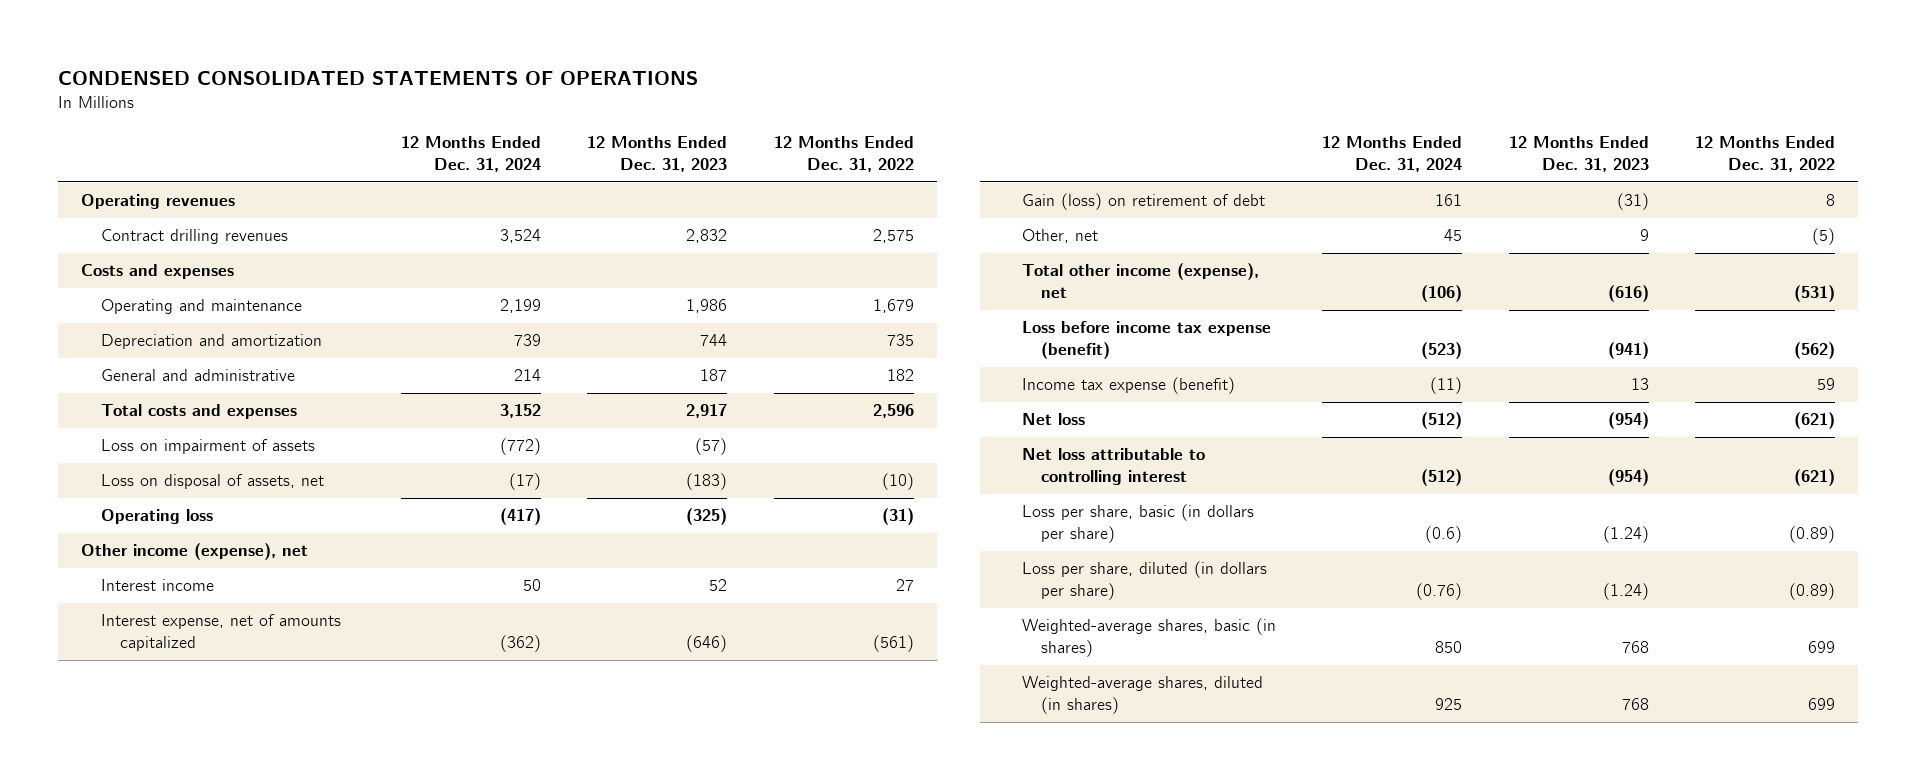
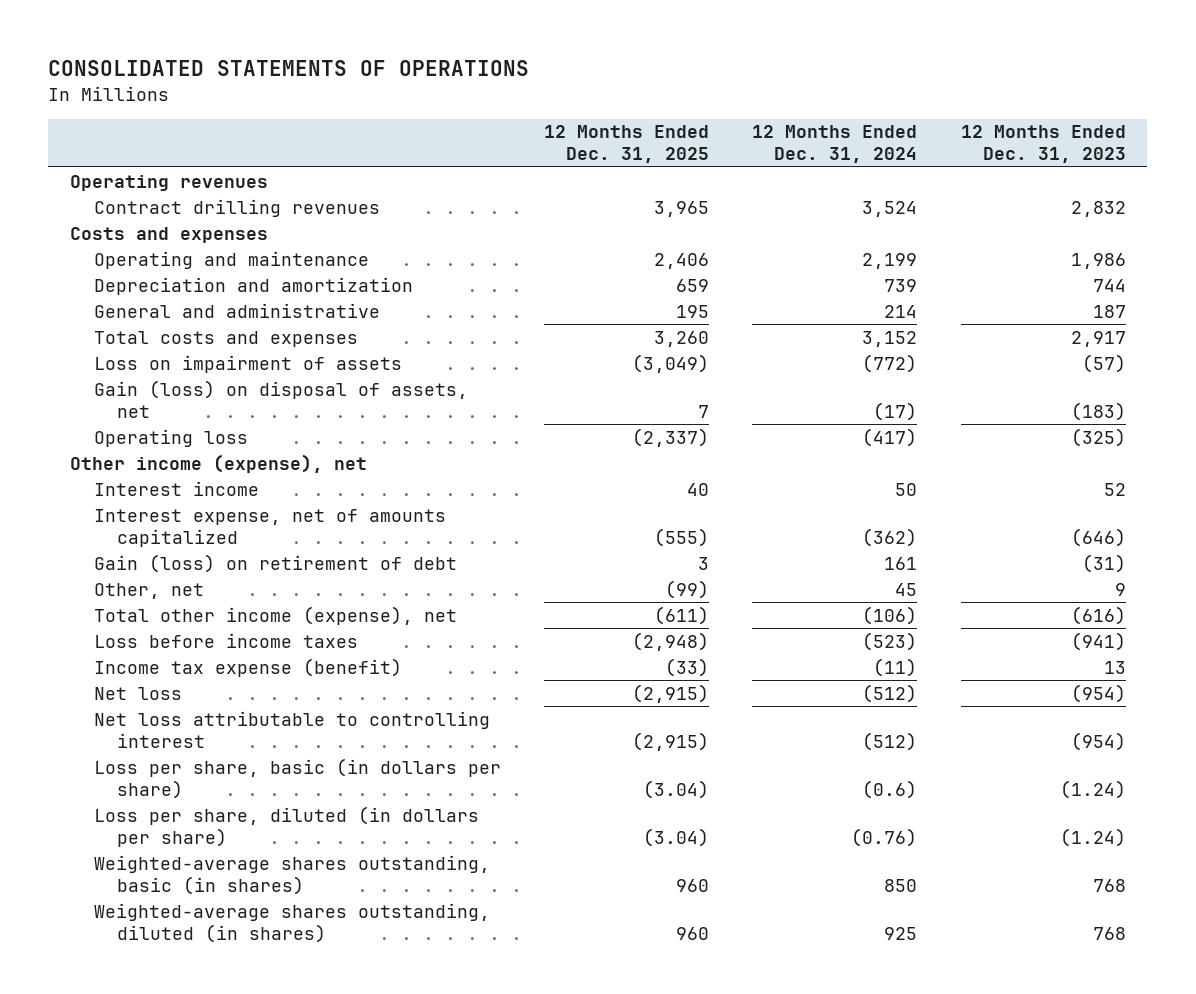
[58,70,699,85] CONDENSED CONSOLIDATED STATEMENTS OF OPERATIONS -> [48,60,530,77] CONSOLIDATED STATEMENTS OF OPERATIONS
[773,136,914,173] 12 Months Ended Dec. 31, 2022 -> none
none -> [543,125,709,164] 12 Months Ended Dec. 31, 2025
[100,474,324,490] Loss on disposal of assets, net -> [93,379,468,418] Gain (loss) on disposal of assets, net
[1022,321,1272,360] Loss before income tax expense (benefit) -> [93,632,358,648] Loss before income taxes
[1022,618,1277,658] Weighted-average shares, basic (in shares) -> [93,854,490,895] Weighted-average shares outstanding, basic (in shares)
[1022,676,1264,715] Weighted-average shares, diluted (in shares) -> [93,902,490,943] Weighted-average shares outstanding, diluted (in shares)

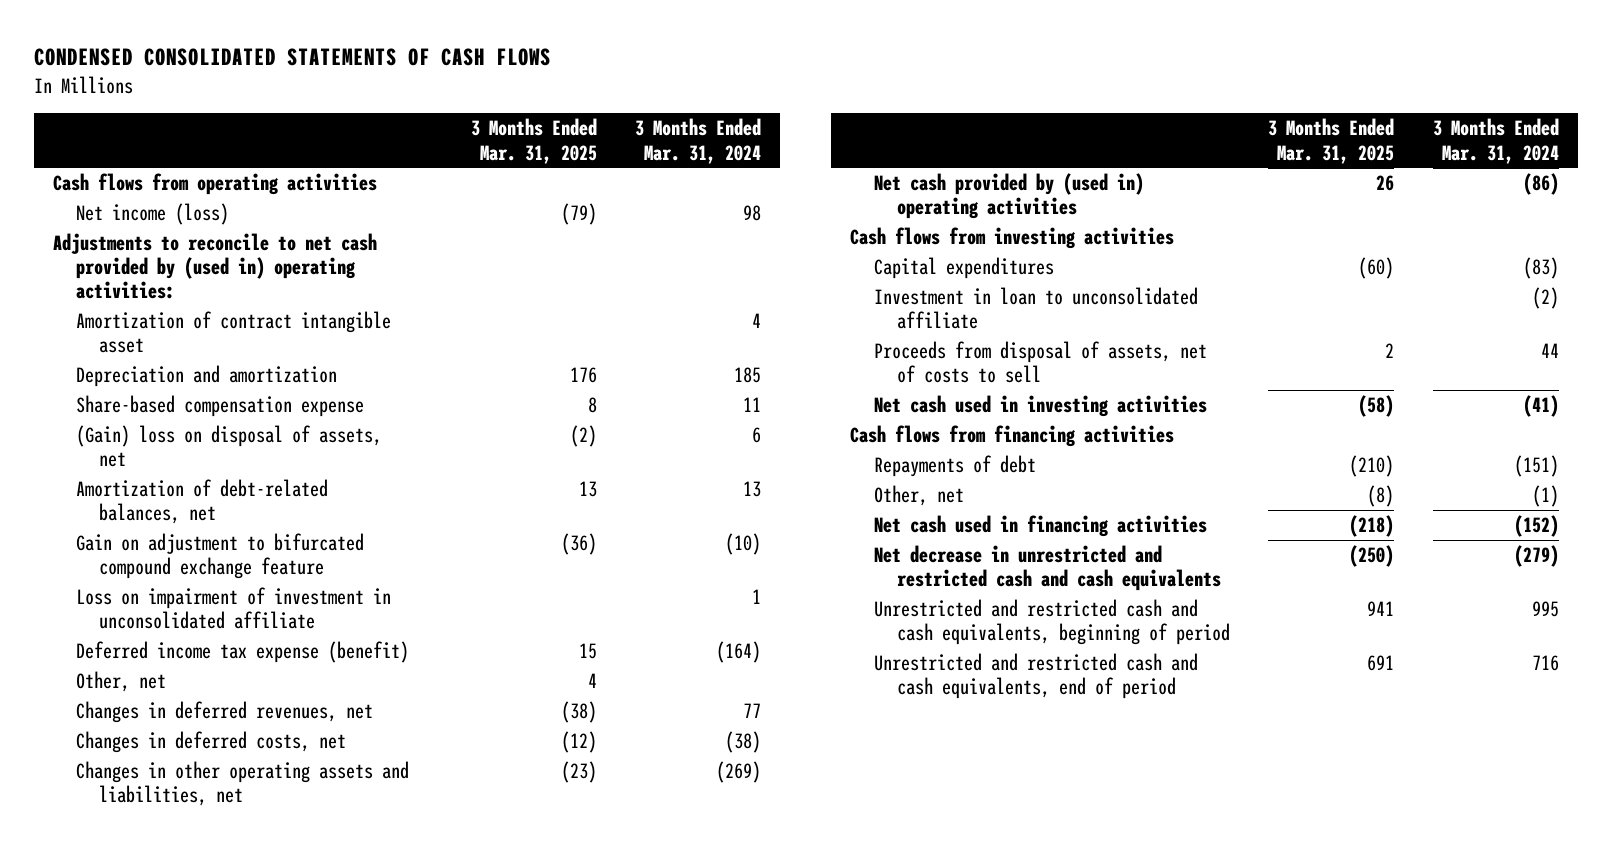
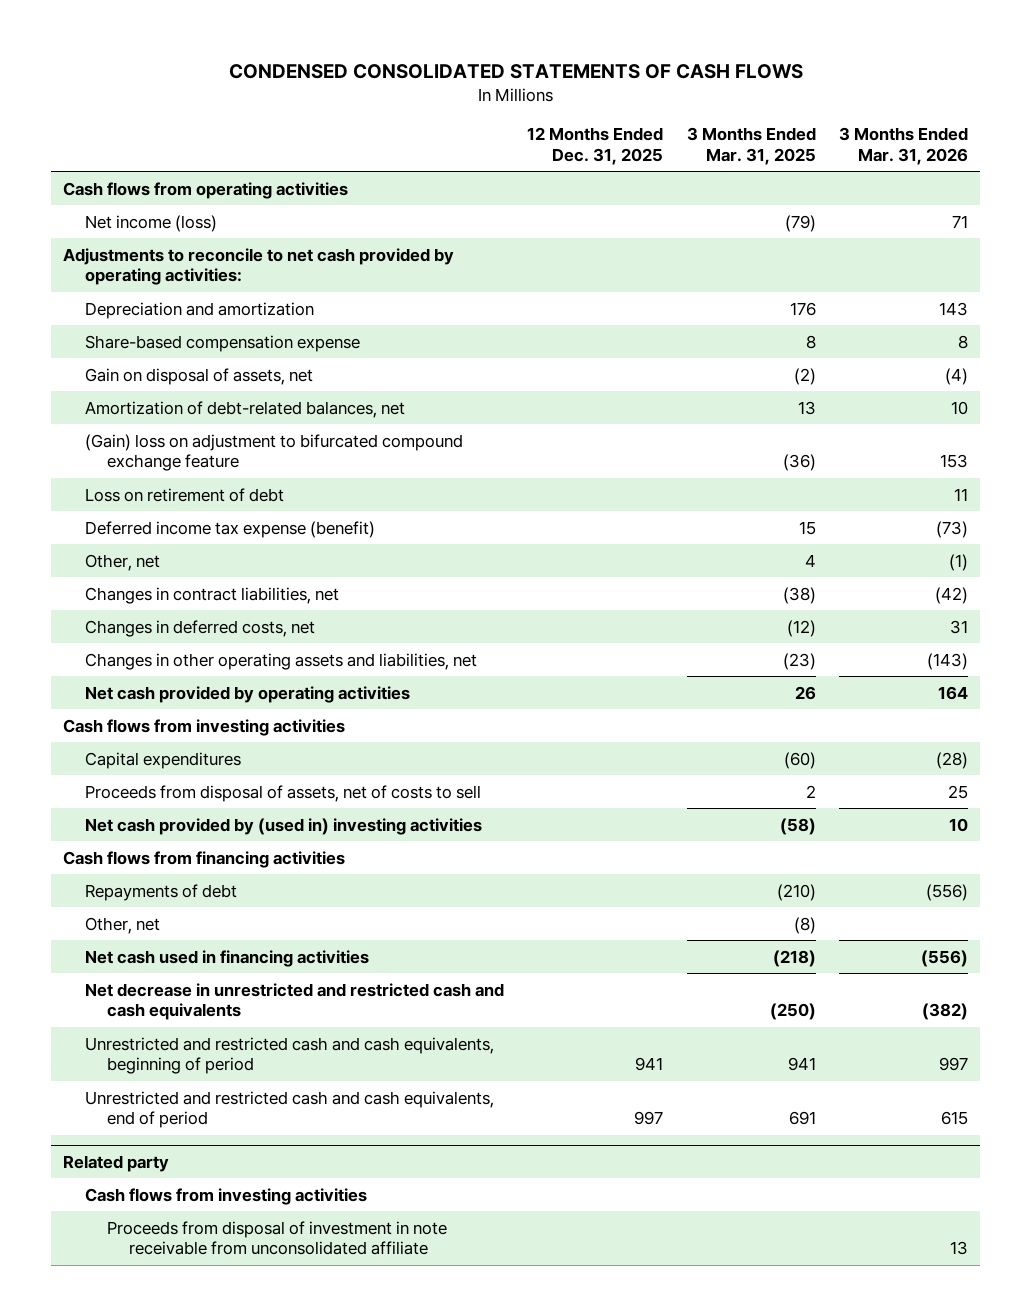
[634,118,761,164] 3 Months Ended Mar. 31, 2024 -> none
none -> [527,127,664,165] 12 Months Ended Dec. 31, 2025
none -> [839,127,969,165] 3 Months Ended Mar. 31, 2026
[76,311,392,354] Amortization of contract intangible asset -> none
[52,233,377,300] Adjustments to reconcile to net cash provided by (used in) operating activities: -> [62,247,454,286] Adjustments to reconcile to net cash provided by operating activities:
[76,425,383,468] (Gain) loss on disposal of assets, net -> [85,367,314,385] Gain on disposal of assets, net
[76,587,392,630] Loss on impairment of investment in unconsolidated affiliate -> none
[76,533,365,580] Gain on adjustment to bifurcated compound exchange feature -> [85,433,464,472] (Gain) loss on adjustment to bifurcated compound exchange feature
none -> [85,487,285,502] Loss on retirement of debt
[76,701,374,724] Changes in deferred revenues, net -> [85,586,340,604] Changes in contract liabilities, net
[873,173,1144,220] Net cash provided by (used in) operating activities -> [85,685,411,703] Net cash provided by operating activities
[873,287,1198,330] Investment in loan to unconsolidated affiliate -> none
[873,395,1207,418] Net cash used in investing activities -> [85,817,483,835] Net cash provided by (used in) investing activities
none -> [62,1154,169,1172] Related party
none -> [85,1187,368,1205] Cash flows from investing activities
none -> [107,1220,448,1256] Proceeds from disposal of investment in note receivable from unconsolidated affiliate

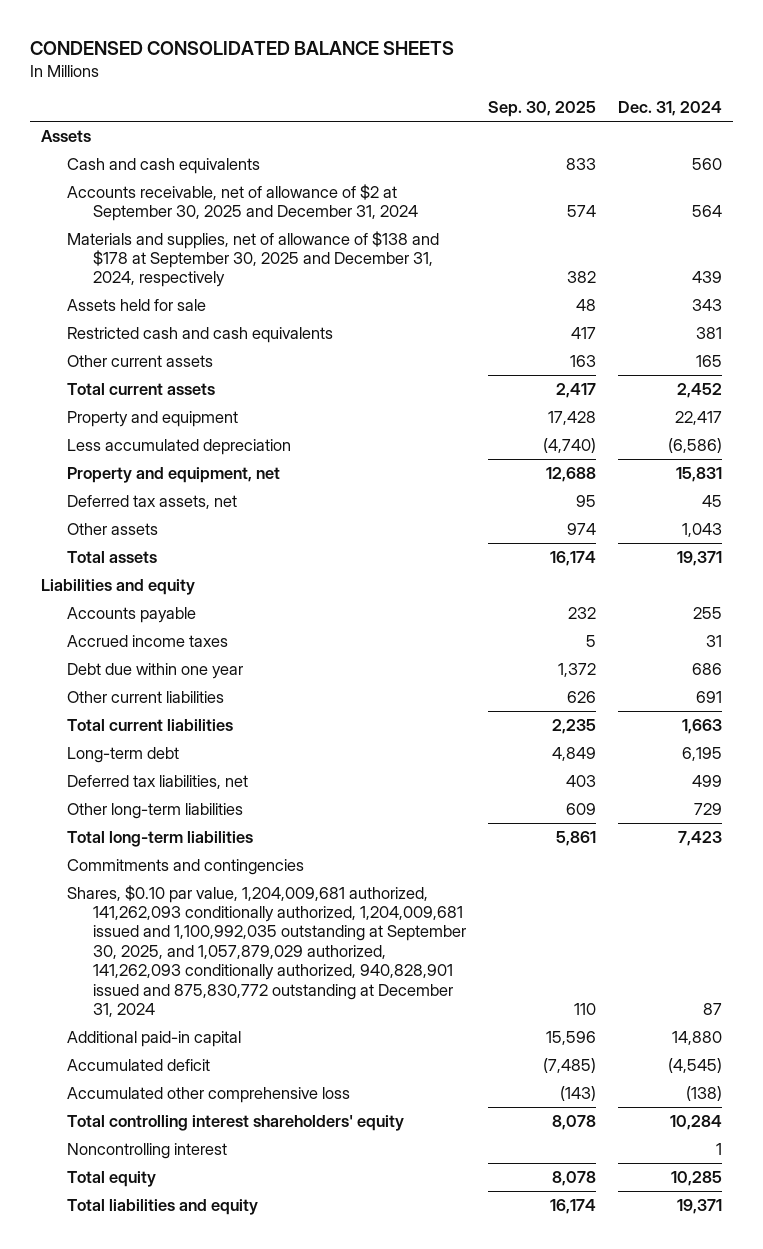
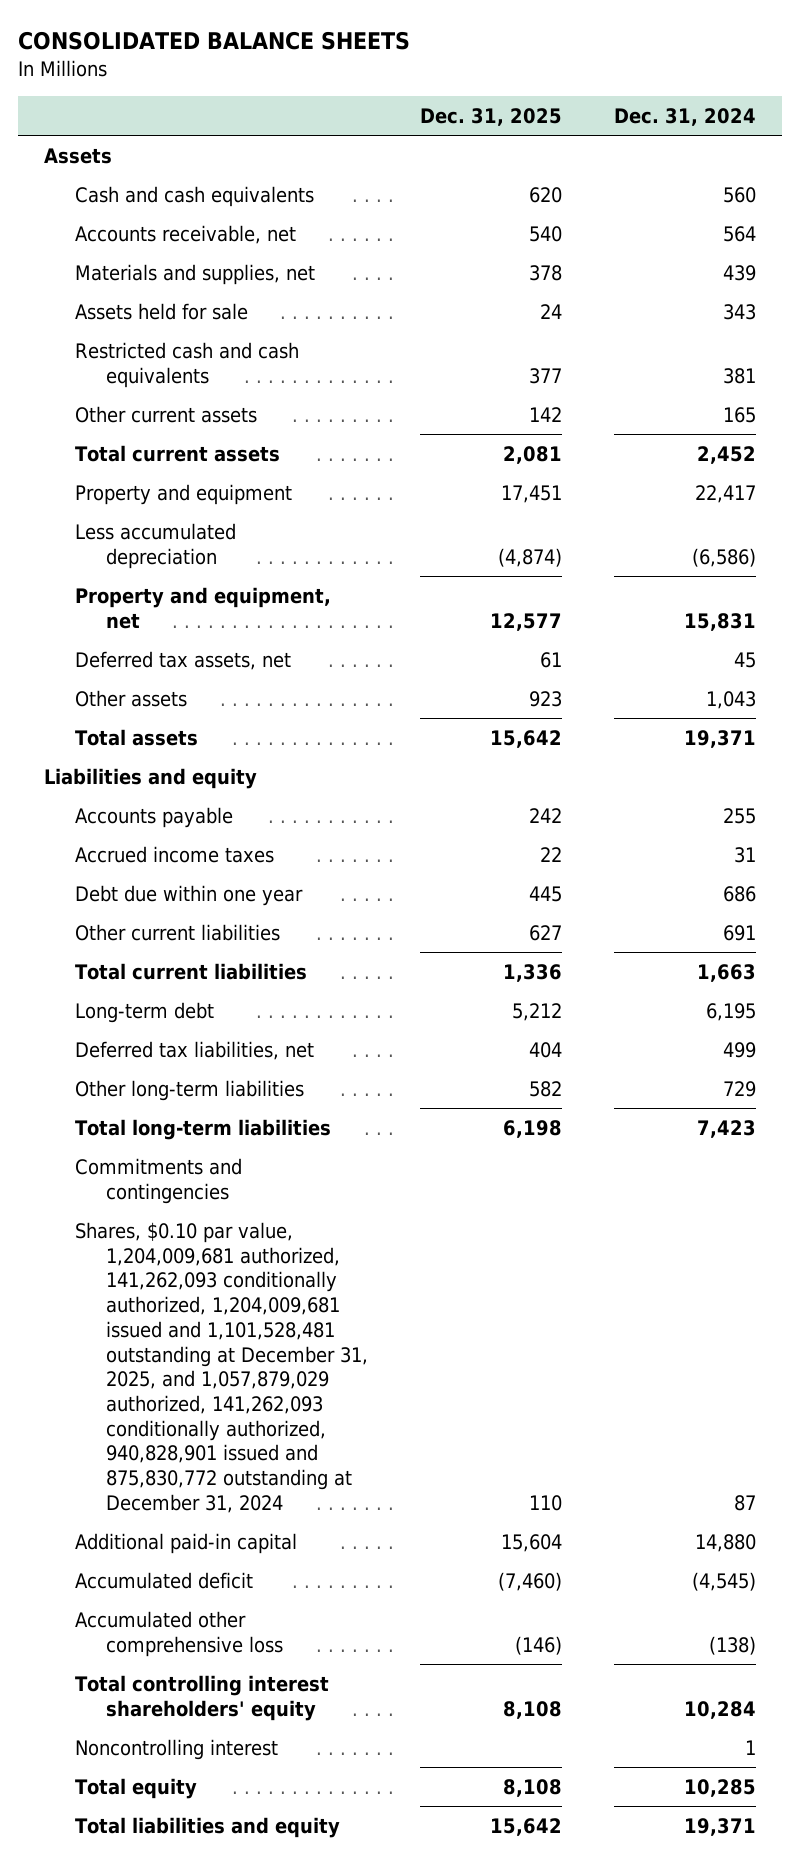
[30,41,455,56] CONDENSED CONSOLIDATED BALANCE SHEETS -> [17,30,410,50] CONSOLIDATED BALANCE SHEETS
[487,101,596,118] Sep. 30, 2025 -> none
none -> [420,108,563,127] Dec. 31, 2025
[67,183,419,222] Accounts receivable, net of allowance of $2 at September 30, 2025 and December 31, 2024 -> [74,224,296,244] Accounts receivable, net
[67,230,440,288] Materials and supplies, net of allowance of $138 and $178 at September 30, 2025 and December 31, 2024, respectively -> [74,263,315,285] Materials and supplies, net
[67,884,467,1018] Shares, $0.10 par value, 1,204,009,681 authorized, 141,262,093 conditionally authorized, 1,204,009,681 issued and 1,100,992,035 outstanding at September 30, 2025, and 1,057,879,029 authorized, 141,262,093 conditionally authorized, 940,828,901 issued and 875,830,772 outstanding at December 31, 2024 -> [74,1221,369,1513] Shares, $0.10 par value, 1,204,009,681 authorized, 141,262,093 conditionally authorized, 1,204,009,681 issued and 1,101,528,481 outstanding at December 31, 2025, and 1,057,879,029 authorized, 141,262,093 conditionally authorized, 940,828,901 issued and 875,830,772 outstanding at December 31, 2024

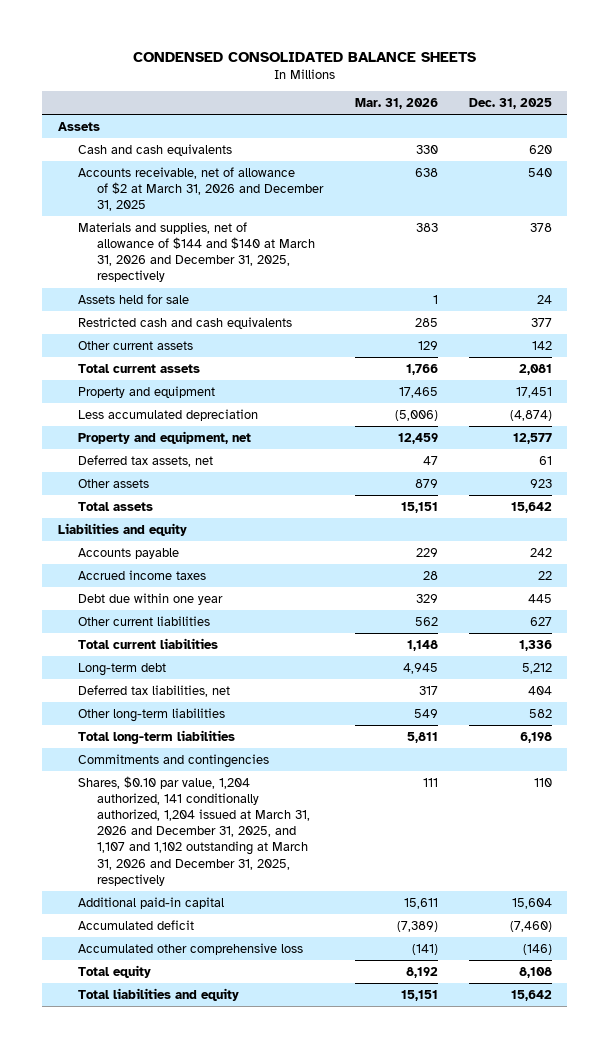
[17,30,410,50] CONSOLIDATED BALANCE SHEETS -> [132,51,476,62] CONDENSED CONSOLIDATED BALANCE SHEETS
[614,108,757,127] Dec. 31, 2024 -> none
none -> [354,97,438,109] Mar. 31, 2026
[74,224,296,244] Accounts receivable, net -> [77,166,325,212] Accounts receivable, net of allowance of $2 at March 31, 2026 and December 31, 2025
[74,263,315,285] Materials and supplies, net -> [77,221,316,283] Materials and supplies, net of allowance of $144 and $140 at March 31, 2026 and December 31, 2025, respectively
[74,1221,369,1513] Shares, $0.10 par value, 1,204,009,681 authorized, 141,262,093 conditionally authorized, 1,204,009,681 issued and 1,101,528,481 outstanding at December 31, 2025, and 1,057,879,029 authorized, 141,262,093 conditionally authorized, 940,828,901 issued and 875,830,772 outstanding at December 31, 2024 -> [77,775,311,886] Shares, $0.10 par value, 1,204 authorized, 141 conditionally authorized, 1,204 issued at March 31, 2026 and December 31, 2025, and 1,107 and 1,102 outstanding at March 31, 2026 and December 31, 2025, respectively
[74,1674,329,1721] Total controlling interest shareholders' equity -> none
[74,1738,278,1760] Noncontrolling interest -> none

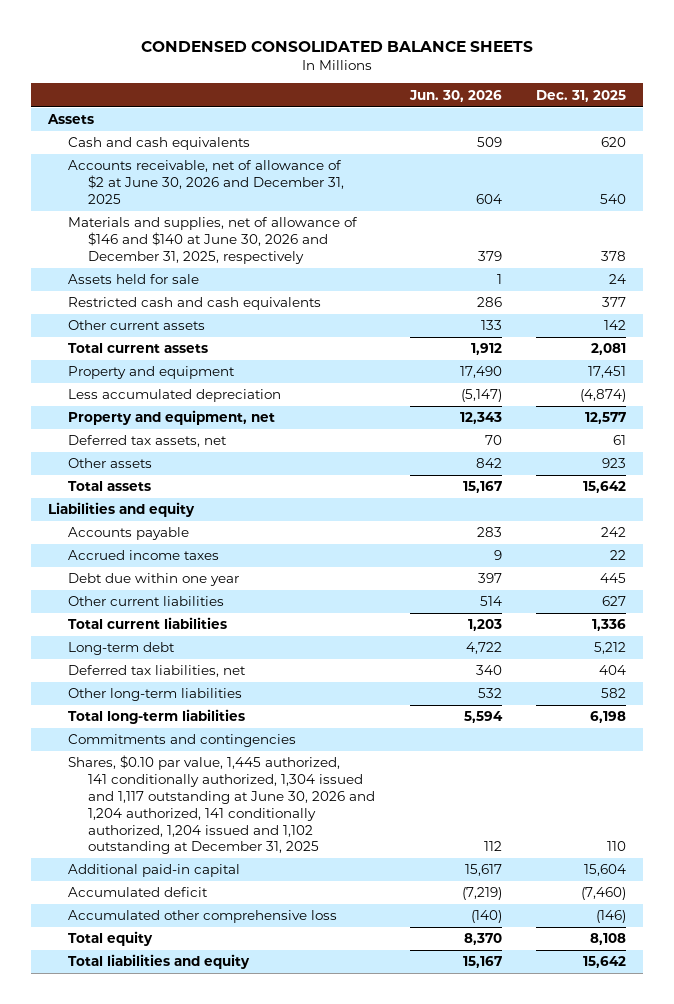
[354,97,438,109] Mar. 31, 2026 -> none
none -> [408,89,502,102] Jun. 30, 2026
[77,166,325,212] Accounts receivable, net of allowance of $2 at March 31, 2026 and December 31, 2025 -> [68,160,345,204] Accounts receivable, net of allowance of $2 at June 30, 2026 and December 31, 2025
[77,221,316,283] Materials and supplies, net of allowance of $144 and $140 at March 31, 2026 and December 31, 2025, respectively -> [68,217,359,264] Materials and supplies, net of allowance of $146 and $140 at June 30, 2026 and December 31, 2025, respectively
[77,775,311,886] Shares, $0.10 par value, 1,204 authorized, 141 conditionally authorized, 1,204 issued at March 31, 2026 and December 31, 2025, and 1,107 and 1,102 outstanding at March 31, 2026 and December 31, 2025, respectively -> [68,755,376,855] Shares, $0.10 par value, 1,445 authorized, 141 conditionally authorized, 1,304 issued and 1,117 outstanding at June 30, 2026 and 1,204 authorized, 141 conditionally authorized, 1,204 issued and 1,102 outstanding at December 31, 2025

